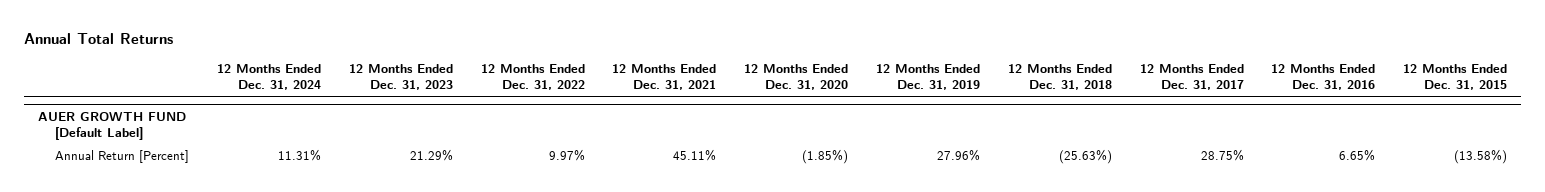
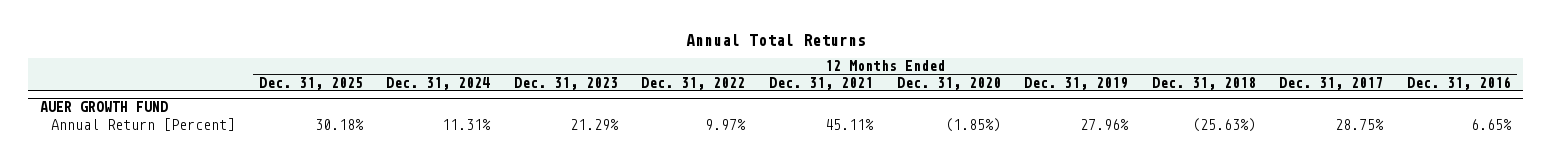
[1403,64,1508,90] 12 Months Ended Dec. 31, 2015 -> none
none -> [258,76,363,90] Dec. 31, 2025
[37,112,186,140] AUER GROWTH FUND [Default Label] -> [40,101,169,113] AUER GROWTH FUND

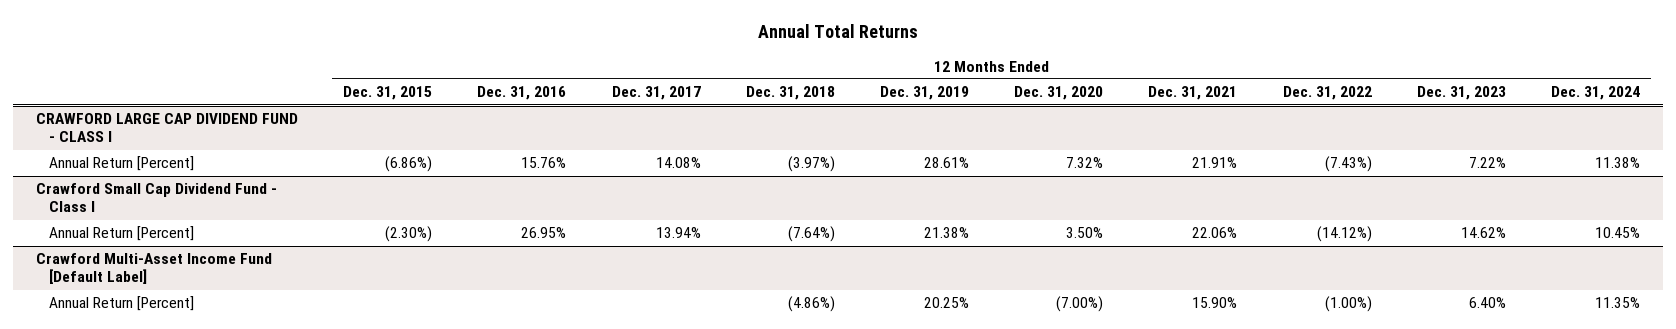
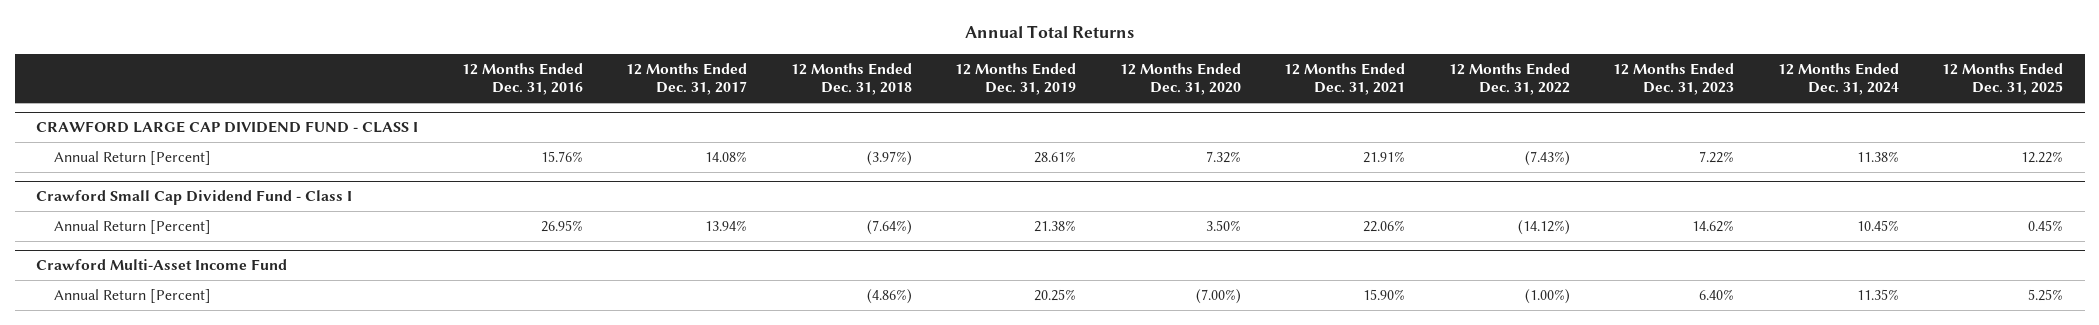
[343,86,433,101] Dec. 31, 2015 -> none
none -> [1942,62,2064,96] 12 Months Ended Dec. 31, 2025
[35,253,272,285] Crawford Multi-Asset Income Fund [Default Label] -> [36,259,288,271] Crawford Multi-Asset Income Fund

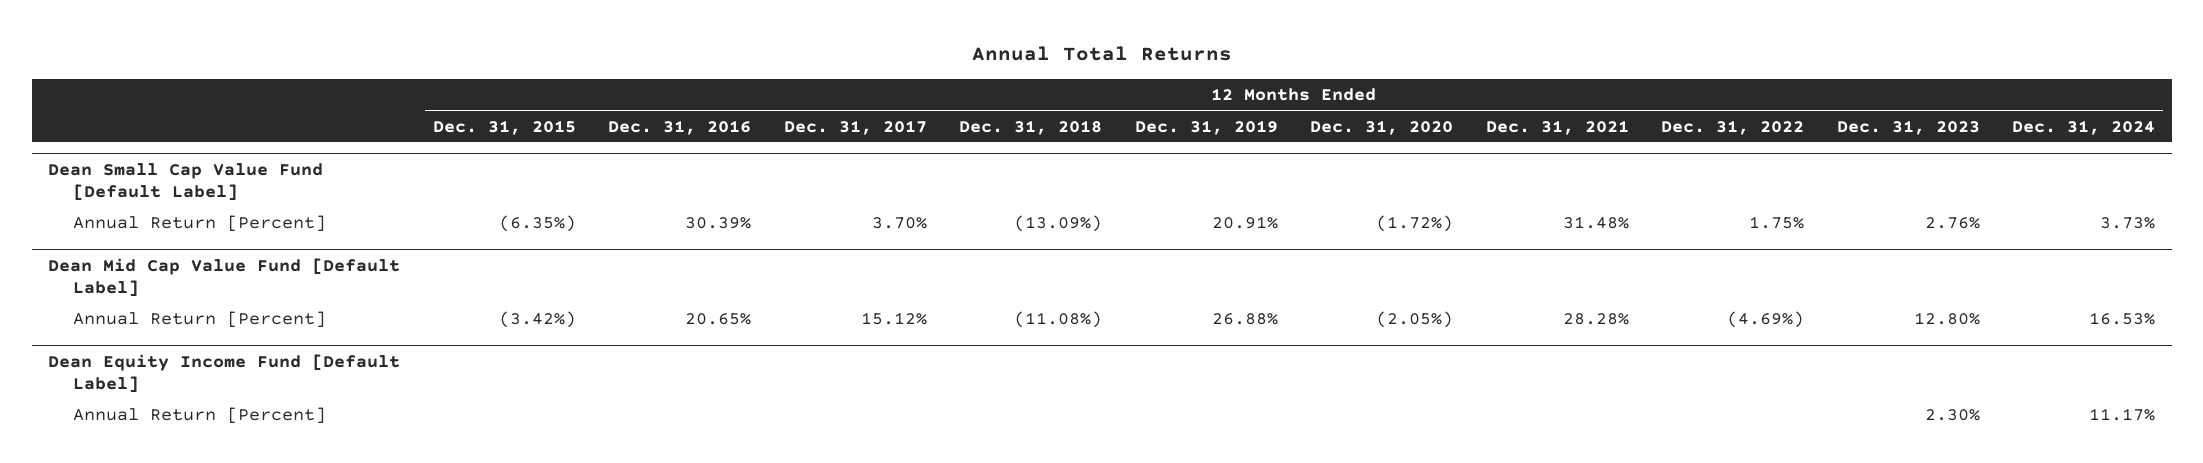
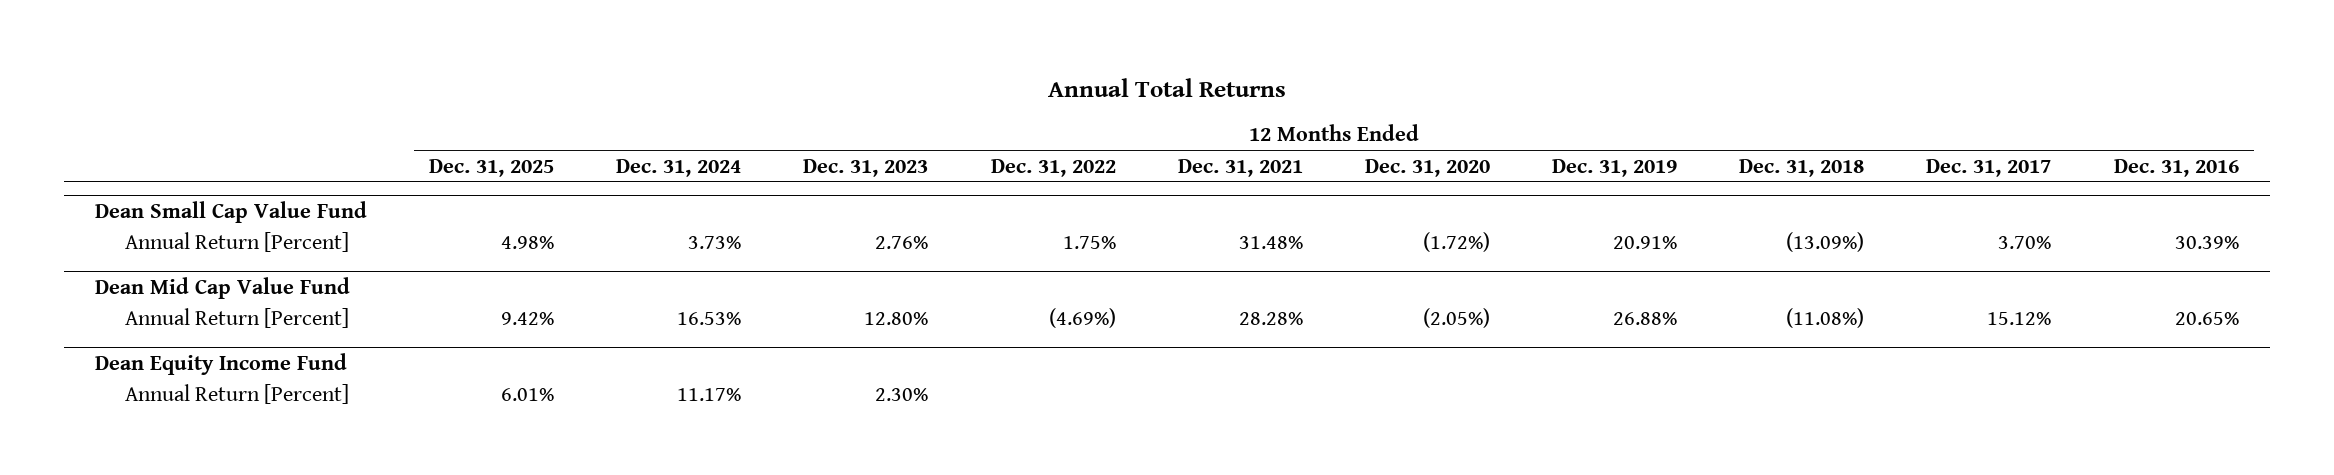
[432,119,576,135] Dec. 31, 2015 -> none
none -> [429,158,555,177] Dec. 31, 2025
[48,163,324,202] Dean Small Cap Value Fund [Default Label] -> [94,200,367,223] Dean Small Cap Value Fund
[48,258,401,298] Dean Mid Cap Value Fund [Default Label] -> [94,276,350,299] Dean Mid Cap Value Fund
[48,354,401,394] Dean Equity Income Fund [Default Label] -> [94,352,347,375] Dean Equity Income Fund

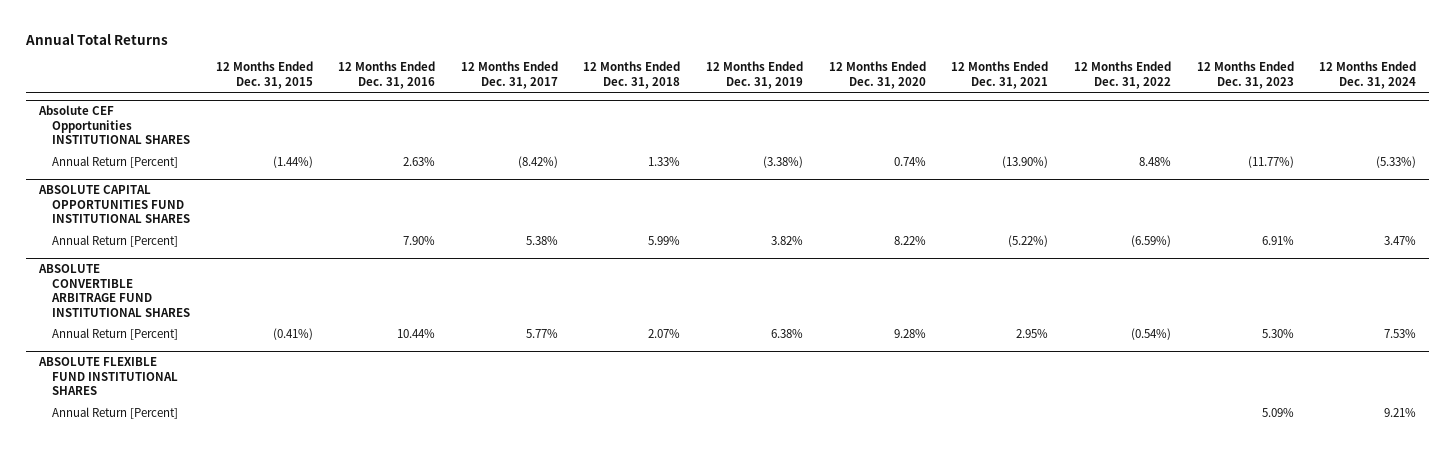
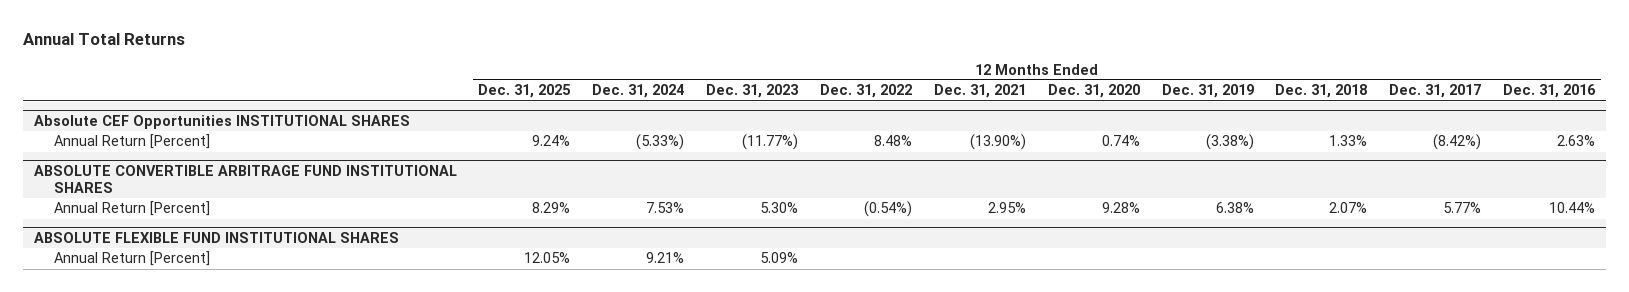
[215,61,313,89] 12 Months Ended Dec. 31, 2015 -> none
none -> [478,84,572,99] Dec. 31, 2025
[38,185,190,224] ABSOLUTE CAPITAL OPPORTUNITIES FUND INSTITUTIONAL SHARES -> none
[51,234,178,247] Annual Return [Percent] -> none

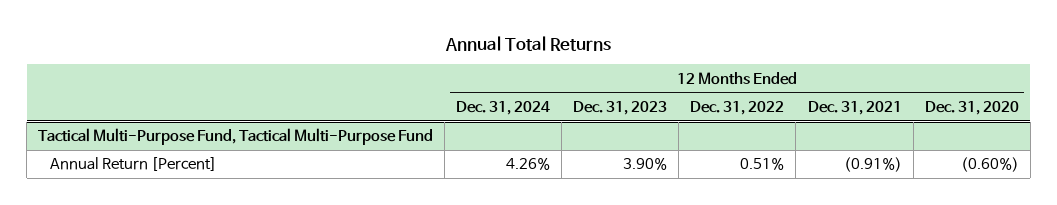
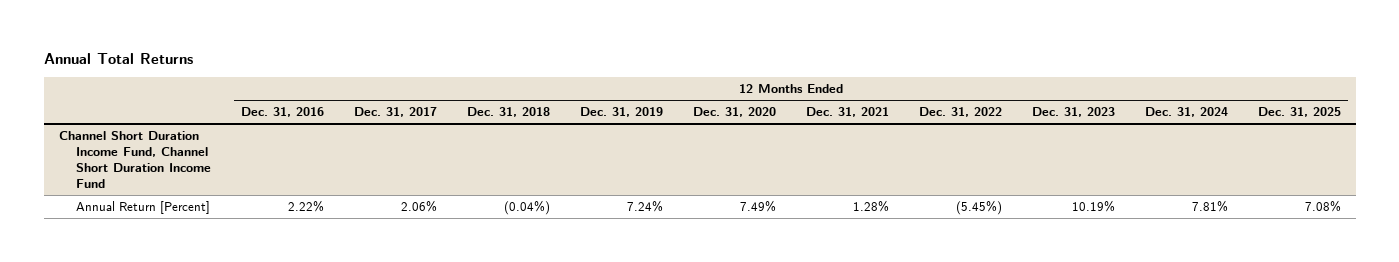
none -> [241,107,325,118] Dec. 31, 2016
none -> [354,107,438,118] Dec. 31, 2017
none -> [467,107,551,118] Dec. 31, 2018
none -> [580,107,664,118] Dec. 31, 2019
none -> [1257,107,1341,118] Dec. 31, 2025
[38,128,434,146] Tactical Multi-Purpose Fund, Tactical Multi-Purpose Fund -> none
none -> [58,131,212,189] Channel Short Duration Income Fund, Channel Short Duration Income Fund
[506,157,551,171] 4.26% -> [1191,200,1228,213] 7.81%
[623,157,668,171] 3.90% -> [1071,200,1115,213] 10.19%
[740,157,785,171] 0.51% -> [955,200,1002,216] (5.45%)
[843,157,902,173] (0.91%) -> [852,200,889,213] 1.28%
[960,157,1019,173] (0.60%) -> [739,200,776,213] 7.49%

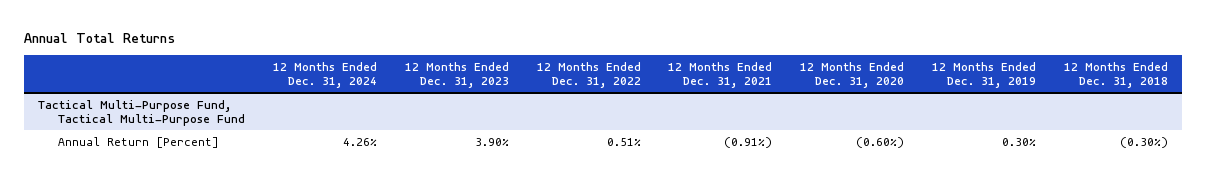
[241,107,325,118] Dec. 31, 2016 -> none
[354,107,438,118] Dec. 31, 2017 -> none
[1257,107,1341,118] Dec. 31, 2025 -> none
[58,131,212,189] Channel Short Duration Income Fund, Channel Short Duration Income Fund -> none
none -> [38,99,245,126] Tactical Multi-Purpose Fund, Tactical Multi-Purpose Fund
[504,200,551,216] (0.04%) -> [1120,136,1169,148] (0.30%)
[627,200,664,213] 7.24% -> [1002,137,1037,146] 0.30%
[739,200,776,213] 7.49% -> [856,136,905,148] (0.60%)
[852,200,889,213] 1.28% -> [724,136,773,148] (0.91%)
[955,200,1002,216] (5.45%) -> [606,137,641,146] 0.51%
[1071,200,1115,213] 10.19% -> [474,137,509,146] 3.90%
[1191,200,1228,213] 7.81% -> [342,137,377,146] 4.26%

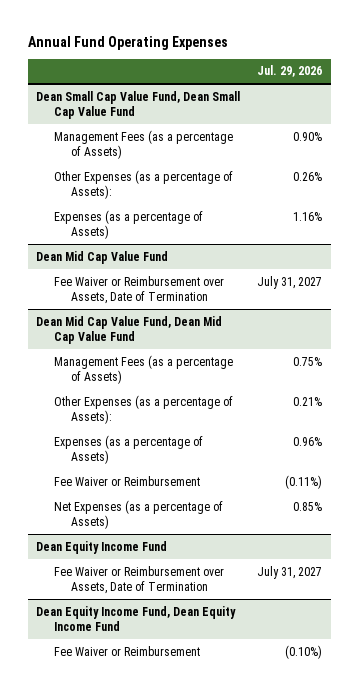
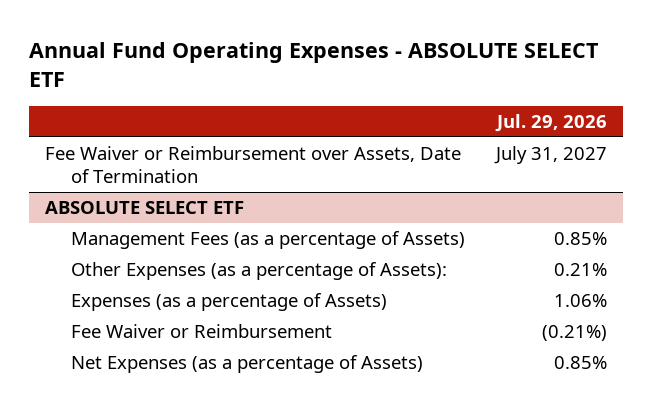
[27,35,228,50] Annual Fund Operating Expenses -> [29,42,600,88] Annual Fund Operating Expenses - ABSOLUTE SELECT ETF
[36,90,241,120] Dean Small Cap Value Fund, Dean Small Cap Value Fund -> none
[53,129,233,160] Management Fees (as a percentage of Assets) -> none
[53,169,233,200] Other Expenses (as a percentage of Assets): -> none
[53,209,203,240] Expenses (as a percentage of Assets) -> none
[36,250,169,264] Dean Mid Cap Value Fund -> none
[36,315,223,345] Dean Mid Cap Value Fund, Dean Mid Cap Value Fund -> none
none -> [45,201,245,215] ABSOLUTE SELECT ETF
[293,356,323,366] 0.75% -> [554,232,608,246] 0.85%
[293,436,323,446] 0.96% -> [554,294,608,308] 1.06%
[285,474,323,489] (0.11%) -> [542,325,608,342] (0.21%)
[36,540,168,554] Dean Equity Income Fund -> none
[53,565,224,595] Fee Waiver or Reimbursement over Assets, Date of Termination -> none
[36,605,237,632] Dean Equity Income Fund, Dean Equity Income Fund -> none
[53,645,200,656] Fee Waiver or Reimbursement -> none

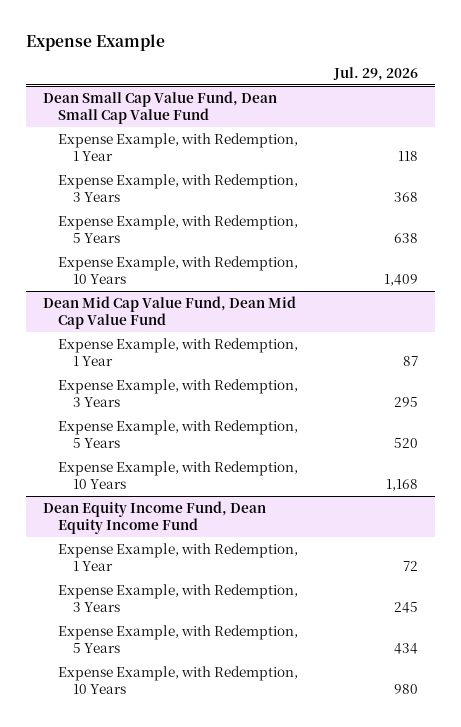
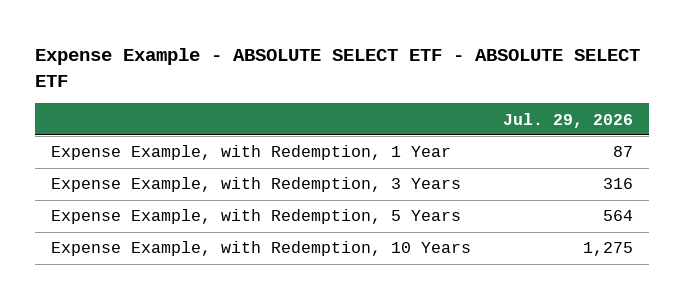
[25,33,165,51] Expense Example -> [35,48,641,87] Expense Example - ABSOLUTE SELECT ETF - ABSOLUTE SELECT ETF
[43,90,278,125] Dean Small Cap Value Fund, Dean Small Cap Value Fund -> none
[58,132,299,162] Expense Example, with Redemption, 1 Year -> none
[58,173,299,203] Expense Example, with Redemption, 3 Years -> none
[58,214,299,244] Expense Example, with Redemption, 5 Years -> none
[58,255,299,285] Expense Example, with Redemption, 10 Years -> none
[43,295,297,330] Dean Mid Cap Value Fund, Dean Mid Cap Value Fund -> none
[43,500,267,535] Dean Equity Income Fund, Dean Equity Income Fund -> none
[58,542,299,572] Expense Example, with Redemption, 1 Year -> none
[58,583,299,613] Expense Example, with Redemption, 3 Years -> none
[58,624,299,654] Expense Example, with Redemption, 5 Years -> none
[58,665,299,695] Expense Example, with Redemption, 10 Years -> none
[393,397,418,408] 295 -> [603,178,634,190] 316
[393,438,418,449] 520 -> [603,210,634,222] 564
[385,479,418,492] 1,168 -> [583,242,634,257] 1,275

